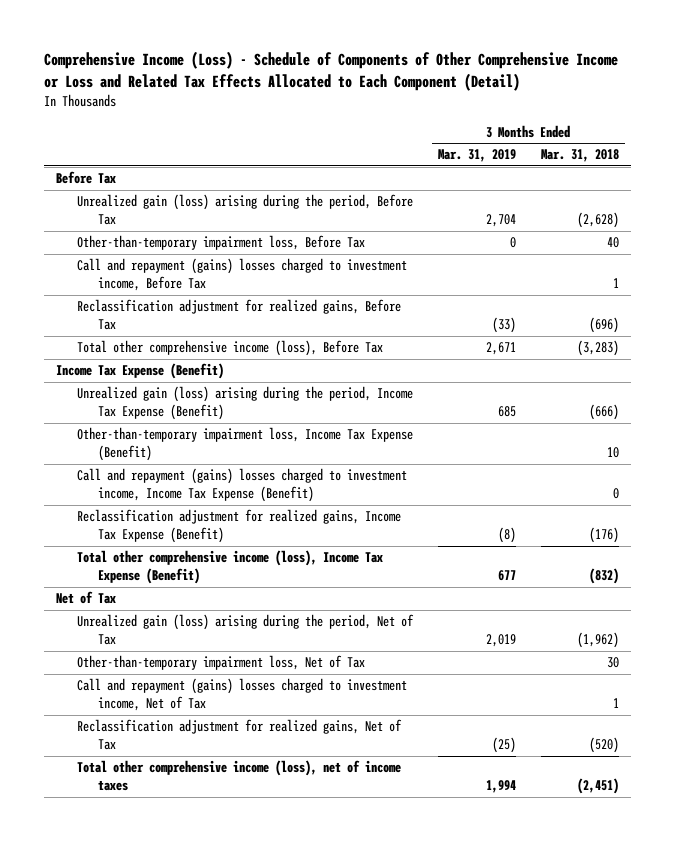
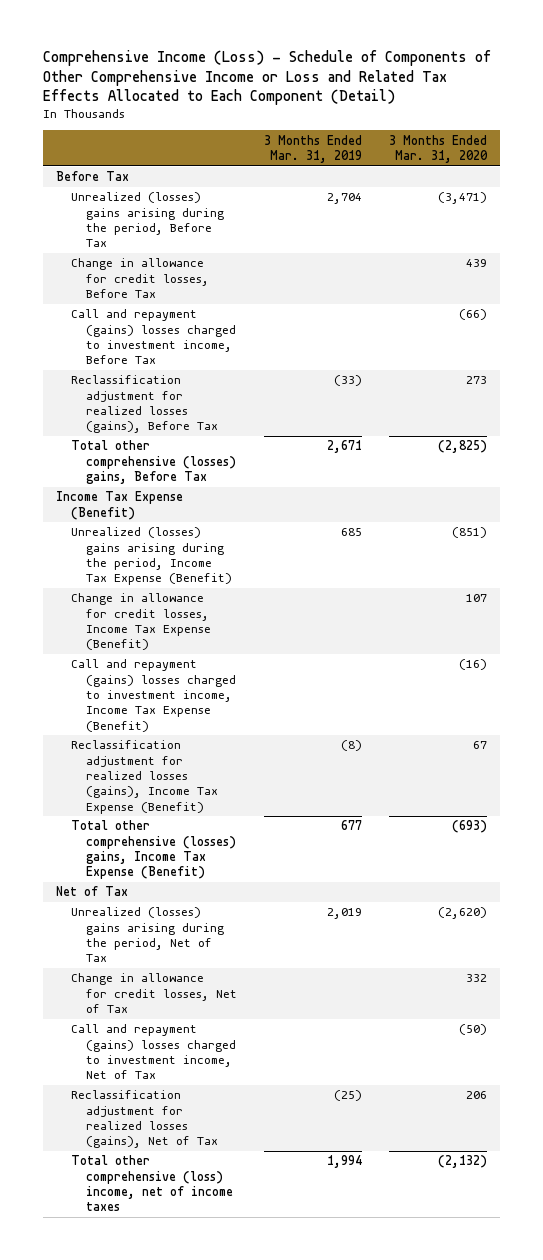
[540,149,619,163] Mar. 31, 2018 -> none
none -> [388,134,488,163] 3 Months Ended Mar. 31, 2020
[77,235,366,251] Other-than-temporary impairment loss, Before Tax -> none
[77,194,414,226] Unrealized gain (loss) arising during the period, Before Tax -> [71,192,225,248] Unrealized (losses) gains arising during the period, Before Tax
none -> [71,258,210,299] Change in allowance for credit losses, Before Tax
[77,299,402,331] Reclassification adjustment for realized gains, Before Tax -> [71,375,219,434] Reclassification adjustment for realized losses (gains), Before Tax
[77,340,384,357] Total other comprehensive income (loss), Before Tax -> [71,440,237,485] Total other comprehensive (losses) gains, Before Tax
[77,427,414,462] Other-than-temporary impairment loss, Income Tax Expense (Benefit) -> none
[77,386,414,421] Unrealized gain (loss) arising during the period, Income Tax Expense (Benefit) -> [71,527,233,586] Unrealized (losses) gains arising during the period, Income Tax Expense (Benefit)
none -> [71,593,212,651] Change in allowance for credit losses, Income Tax Expense (Benefit)
[77,509,402,544] Reclassification adjustment for realized gains, Income Tax Expense (Benefit) -> [71,740,219,814] Reclassification adjustment for realized losses (gains), Income Tax Expense (Benefit)
[77,550,384,585] Total other comprehensive income (loss), Income Tax Expense (Benefit) -> [71,820,237,880] Total other comprehensive (losses) gains, Income Tax Expense (Benefit)
[77,655,366,671] Other-than-temporary impairment loss, Net of Tax -> none
[77,614,415,646] Unrealized gain (loss) arising during the period, Net of Tax -> [71,907,225,963] Unrealized (losses) gains arising during the period, Net of Tax
none -> [71,973,238,1014] Change in allowance for credit losses, Net of Tax
[77,719,403,751] Reclassification adjustment for realized gains, Net of Tax -> [71,1090,219,1149] Reclassification adjustment for realized losses (gains), Net of Tax
[77,760,402,792] Total other comprehensive income (loss), net of income taxes -> [71,1155,234,1212] Total other comprehensive (loss) income, net of income taxes

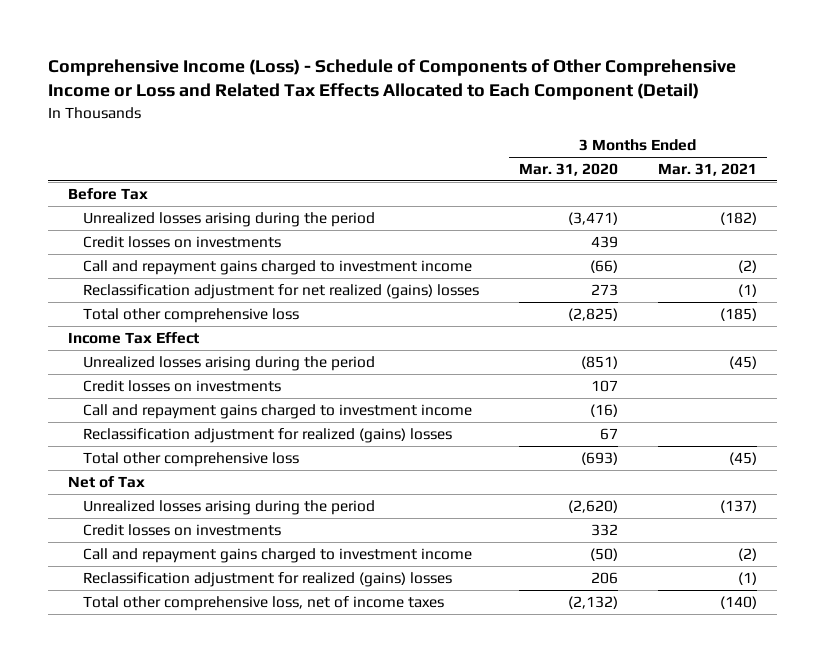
[264,134,363,163] 3 Months Ended Mar. 31, 2019 -> none
none -> [657,163,757,177] Mar. 31, 2021
[71,593,212,651] Change in allowance for credit losses, Income Tax Expense (Benefit) -> none
[71,192,225,248] Unrealized (losses) gains arising during the period, Before Tax -> [82,211,375,227] Unrealized losses arising during the period
[71,258,210,299] Change in allowance for credit losses, Before Tax -> [82,235,281,248] Credit losses on investments
[71,309,237,365] Call and repayment (gains) losses charged to investment income, Before Tax -> [82,259,472,275] Call and repayment gains charged to investment income
[71,375,219,434] Reclassification adjustment for realized losses (gains), Before Tax -> [82,283,479,299] Reclassification adjustment for net realized (gains) losses
[71,440,237,485] Total other comprehensive (losses) gains, Before Tax -> [82,307,299,323] Total other comprehensive loss
[56,491,184,520] Income Tax Expense (Benefit) -> [67,331,199,344] Income Tax Effect
[71,527,233,586] Unrealized (losses) gains arising during the period, Income Tax Expense (Benefit) -> [82,355,375,371] Unrealized losses arising during the period
none -> [82,379,281,392] Credit losses on investments
[71,659,237,732] Call and repayment (gains) losses charged to investment income, Income Tax Expense (Benefit) -> [82,403,472,419] Call and repayment gains charged to investment income
[71,740,219,814] Reclassification adjustment for realized losses (gains), Income Tax Expense (Benefit) -> [82,427,452,443] Reclassification adjustment for realized (gains) losses
[71,820,237,880] Total other comprehensive (losses) gains, Income Tax Expense (Benefit) -> [82,451,299,467] Total other comprehensive loss
[71,907,225,963] Unrealized (losses) gains arising during the period, Net of Tax -> [82,499,375,515] Unrealized losses arising during the period
[71,973,238,1014] Change in allowance for credit losses, Net of Tax -> [82,523,281,536] Credit losses on investments
[71,1024,237,1080] Call and repayment (gains) losses charged to investment income, Net of Tax -> [82,547,472,563] Call and repayment gains charged to investment income
[71,1090,219,1149] Reclassification adjustment for realized losses (gains), Net of Tax -> [82,571,452,587] Reclassification adjustment for realized (gains) losses
[71,1155,234,1212] Total other comprehensive (loss) income, net of income taxes -> [82,595,444,611] Total other comprehensive loss, net of income taxes

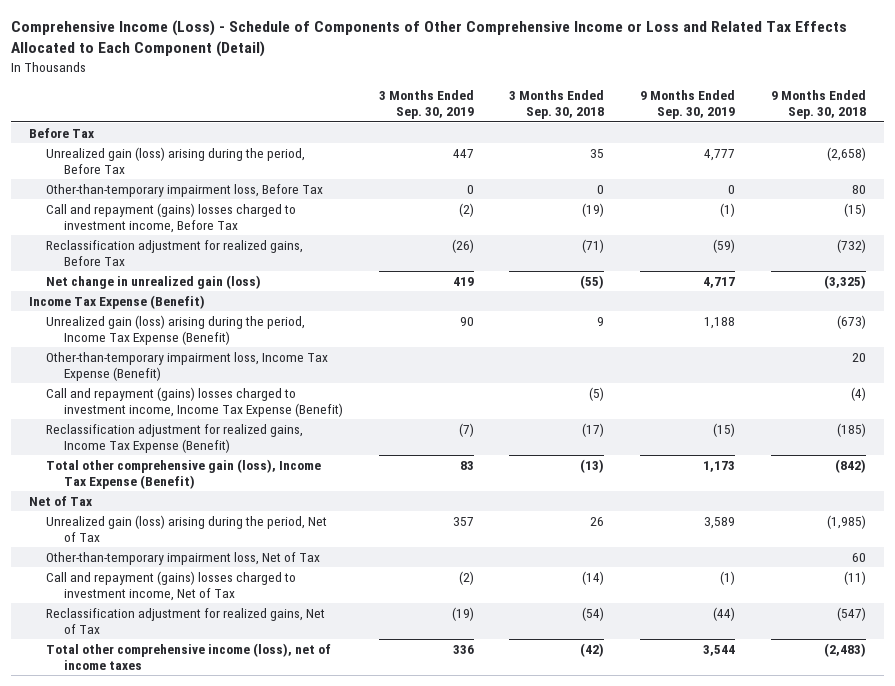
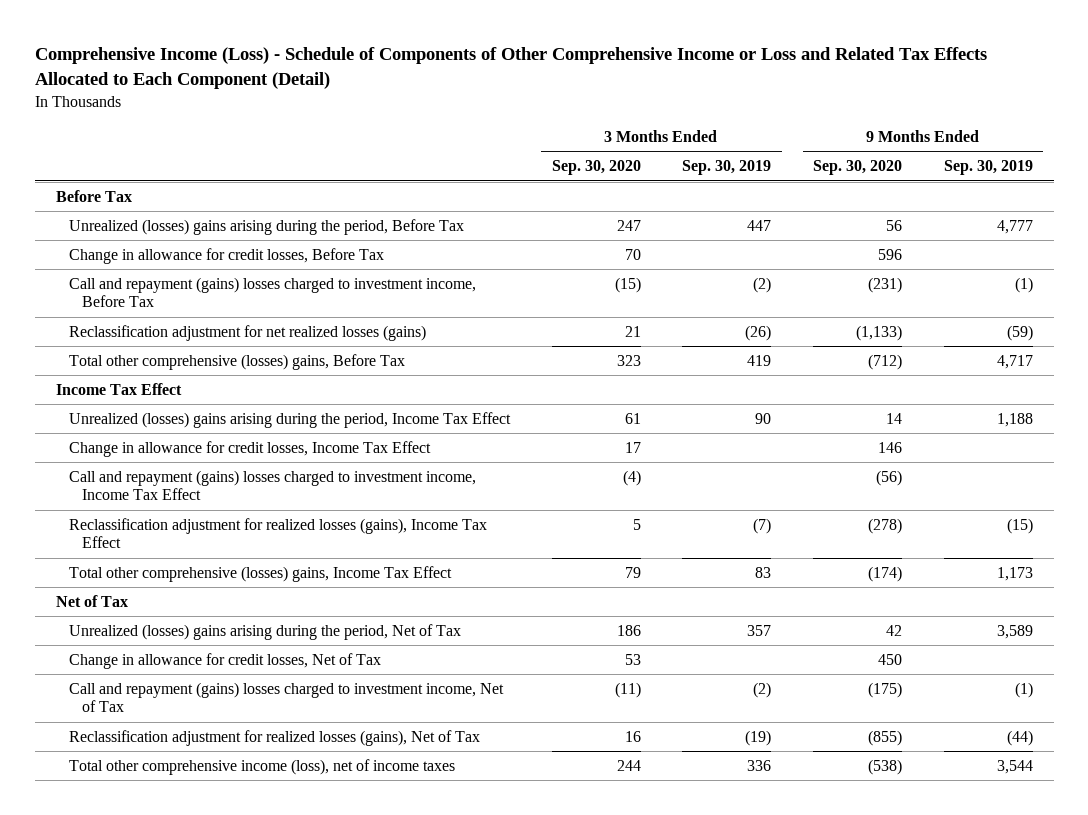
[509,90,605,120] 3 Months Ended Sep. 30, 2018 -> none
[770,90,866,120] 9 Months Ended Sep. 30, 2018 -> none
none -> [551,160,641,176] Sep. 30, 2020
none -> [812,160,902,176] Sep. 30, 2020
[46,184,324,198] Other-than-temporary impairment loss, Before Tax -> none
[46,147,306,175] Unrealized gain (loss) arising during the period, Before Tax -> [68,218,464,235] Unrealized (losses) gains arising during the period, Before Tax
none -> [68,247,384,264] Change in allowance for credit losses, Before Tax
[46,352,329,382] Other-than-temporary impairment loss, Income Tax Expense (Benefit) -> none
[46,240,304,267] Reclassification adjustment for realized gains, Before Tax -> [68,324,426,341] Reclassification adjustment for net realized losses (gains)
[46,275,262,290] Net change in unrealized gain (loss) -> [68,353,405,370] Total other comprehensive (losses) gains, Before Tax
[29,295,206,310] Income Tax Expense (Benefit) -> [55,382,182,395] Income Tax Effect
[46,315,306,346] Unrealized gain (loss) arising during the period, Income Tax Expense (Benefit) -> [68,411,511,428] Unrealized (losses) gains arising during the period, Income Tax Effect
none -> [68,440,431,457] Change in allowance for credit losses, Income Tax Effect
[46,387,343,418] Call and repayment (gains) losses charged to investment income, Income Tax Expense (Benefit) -> [68,469,476,501] Call and repayment (gains) losses charged to investment income, Income Tax Effect
[46,424,304,454] Reclassification adjustment for realized gains, Income Tax Expense (Benefit) -> [68,517,487,549] Reclassification adjustment for realized losses (gains), Income Tax Effect
[46,459,322,490] Total other comprehensive gain (loss), Income Tax Expense (Benefit) -> [68,565,452,582] Total other comprehensive (losses) gains, Income Tax Effect
[46,552,321,566] Other-than-temporary impairment loss, Net of Tax -> none
[46,515,328,543] Unrealized gain (loss) arising during the period, Net of Tax -> [68,623,461,640] Unrealized (losses) gains arising during the period, Net of Tax
none -> [68,652,381,669] Change in allowance for credit losses, Net of Tax
[46,608,326,635] Reclassification adjustment for realized gains, Net of Tax -> [68,729,480,746] Reclassification adjustment for realized losses (gains), Net of Tax

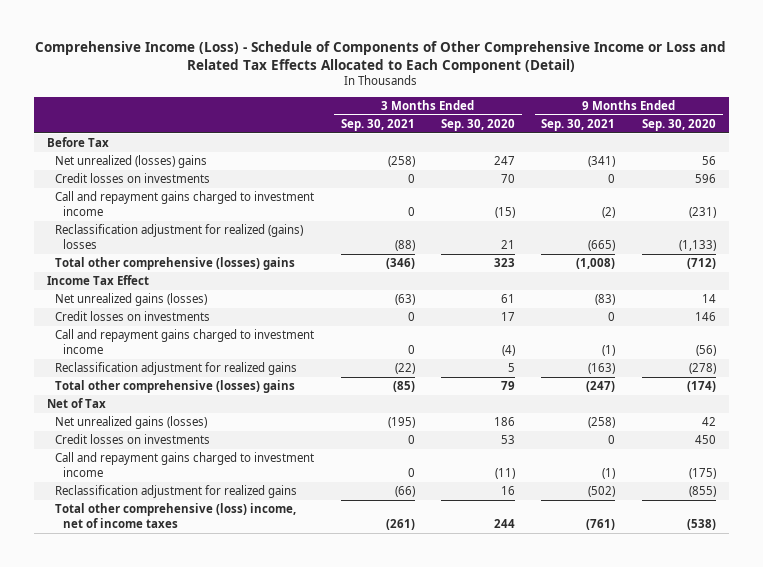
[682,160,772,176] Sep. 30, 2019 -> none
[943,160,1033,176] Sep. 30, 2019 -> none
none -> [340,119,415,132] Sep. 30, 2021
none -> [541,119,616,132] Sep. 30, 2021
[68,218,464,235] Unrealized (losses) gains arising during the period, Before Tax -> [55,155,208,169] Net unrealized (losses) gains
[68,247,384,264] Change in allowance for credit losses, Before Tax -> [55,173,211,184] Credit losses on investments
[68,276,476,308] Call and repayment (gains) losses charged to investment income, Before Tax -> [55,191,315,217] Call and repayment gains charged to investment income
[68,324,426,341] Reclassification adjustment for net realized losses (gains) -> [55,224,304,250] Reclassification adjustment for realized (gains) losses
[68,353,405,370] Total other comprehensive (losses) gains, Before Tax -> [55,257,296,271] Total other comprehensive (losses) gains
[68,411,511,428] Unrealized (losses) gains arising during the period, Income Tax Effect -> [55,293,208,307] Net unrealized gains (losses)
[68,440,431,457] Change in allowance for credit losses, Income Tax Effect -> [55,311,211,322] Credit losses on investments
[68,469,476,501] Call and repayment (gains) losses charged to investment income, Income Tax Effect -> [55,329,315,355] Call and repayment gains charged to investment income
[68,517,487,549] Reclassification adjustment for realized losses (gains), Income Tax Effect -> [55,362,298,376] Reclassification adjustment for realized gains
[68,565,452,582] Total other comprehensive (losses) gains, Income Tax Effect -> [55,380,296,394] Total other comprehensive (losses) gains
[68,623,461,640] Unrealized (losses) gains arising during the period, Net of Tax -> [55,416,208,430] Net unrealized gains (losses)
[68,652,381,669] Change in allowance for credit losses, Net of Tax -> [55,434,211,445] Credit losses on investments
[68,681,504,713] Call and repayment (gains) losses charged to investment income, Net of Tax -> [55,452,315,478] Call and repayment gains charged to investment income
[68,729,480,746] Reclassification adjustment for realized losses (gains), Net of Tax -> [55,485,298,499] Reclassification adjustment for realized gains
[68,758,455,775] Total other comprehensive income (loss), net of income taxes -> [55,503,297,529] Total other comprehensive (loss) income, net of income taxes

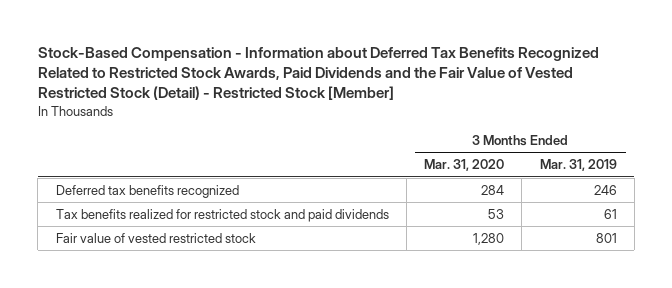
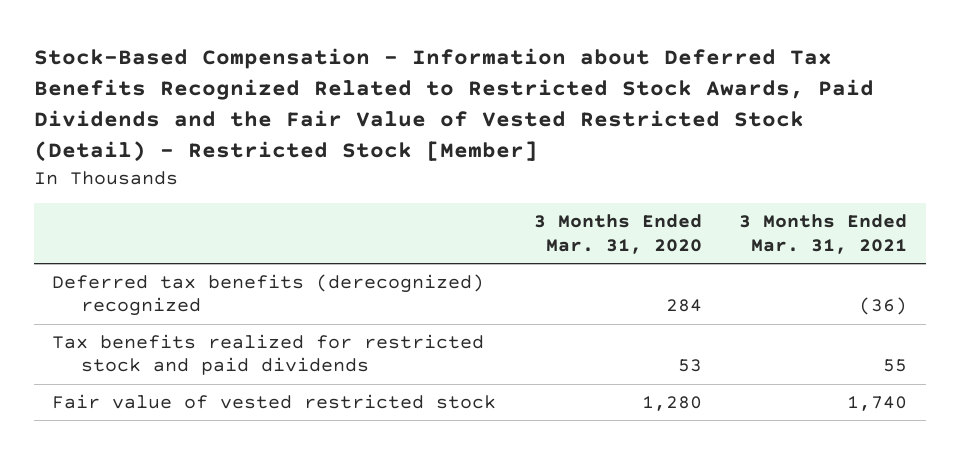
[539,159,617,172] Mar. 31, 2019 -> none
none -> [739,214,908,254] 3 Months Ended Mar. 31, 2021
[55,184,239,198] Deferred tax benefits recognized -> [52,274,485,317] Deferred tax benefits (derecognized) recognized

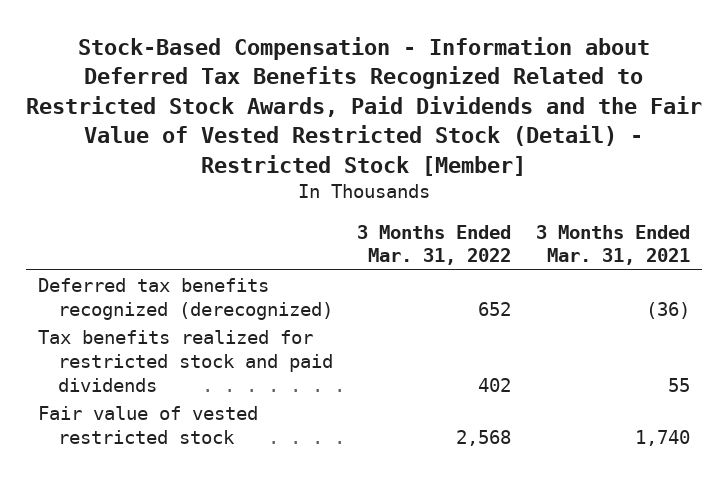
[533,214,702,254] 3 Months Ended Mar. 31, 2020 -> none
none -> [357,224,512,266] 3 Months Ended Mar. 31, 2022
[52,274,485,317] Deferred tax benefits (derecognized) recognized -> [37,278,333,320] Deferred tax benefits recognized (derecognized)

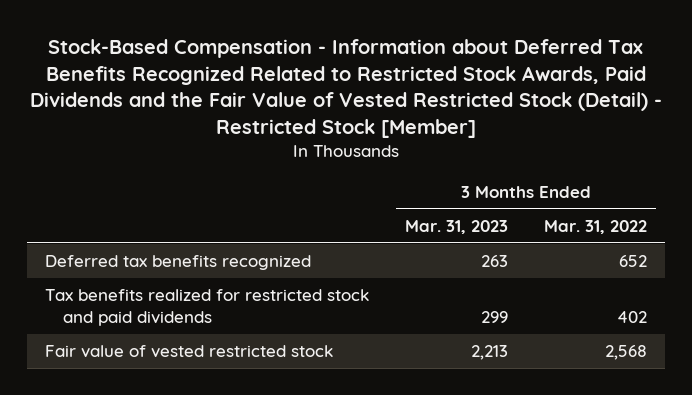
[535,224,690,266] 3 Months Ended Mar. 31, 2021 -> none
none -> [404,219,508,234] Mar. 31, 2023
[37,278,333,320] Deferred tax benefits recognized (derecognized) -> [45,255,312,271] Deferred tax benefits recognized

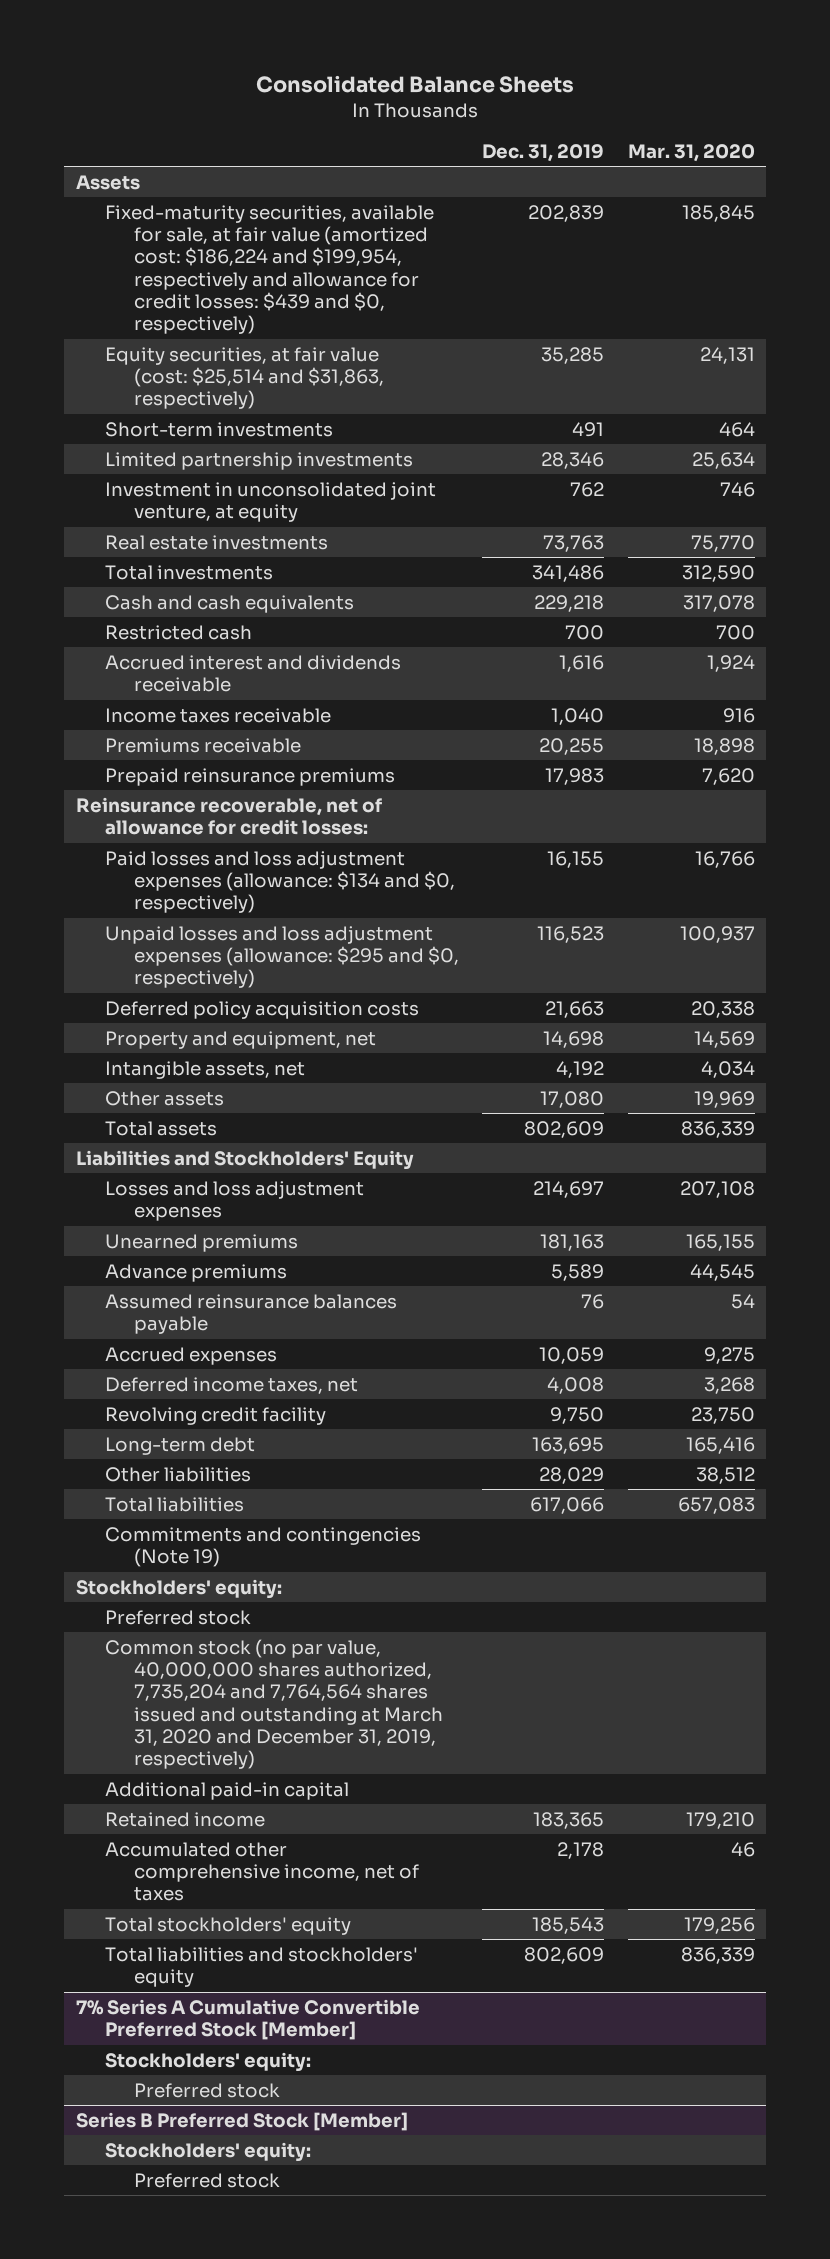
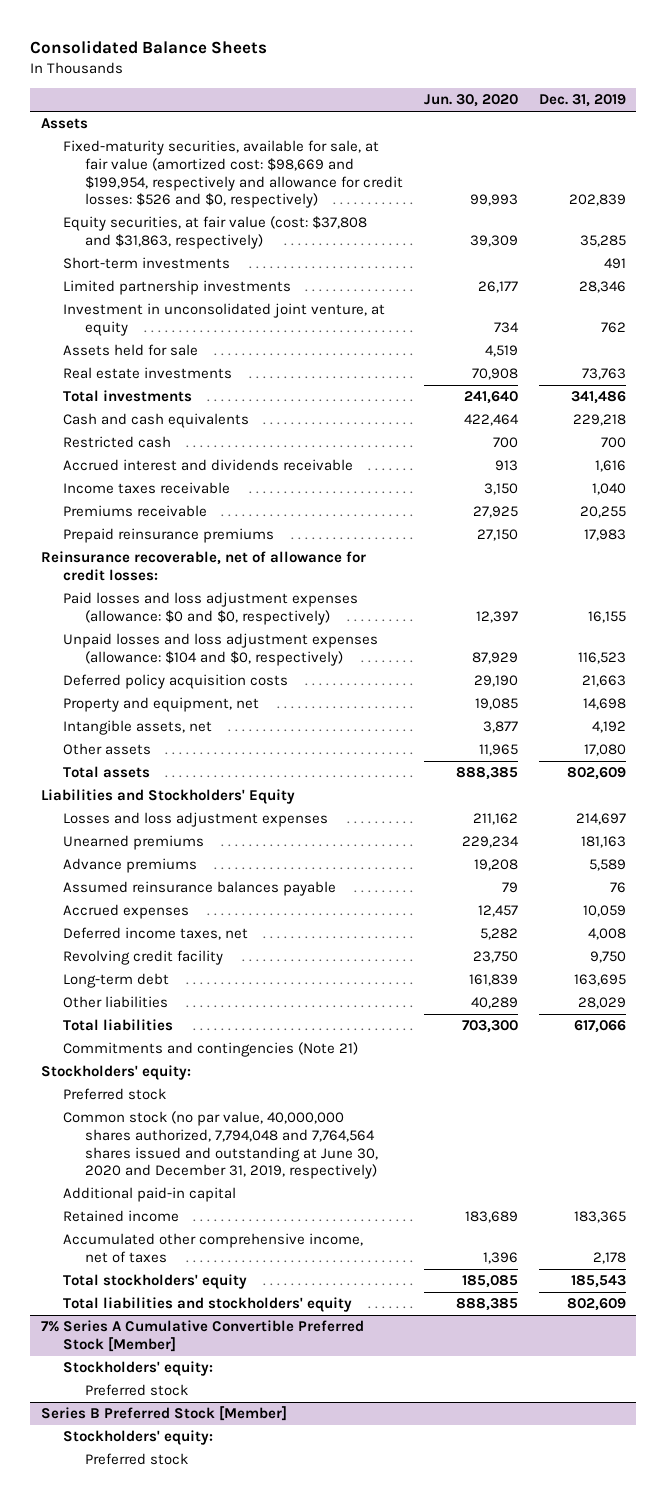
[627,143,755,162] Mar. 31, 2020 -> none
none -> [423,94,518,108] Jun. 30, 2020
[104,204,434,335] Fixed-maturity securities, available for sale, at fair value (amortized cost: $186,224 and $199,954, respectively and allowance for credit losses: $439 and $0, respectively) -> [62,140,403,209] Fixed-maturity securities, available for sale, at fair value (amortized cost: $98,669 and $199,954, respectively and allowance for credit losses: $526 and $0, respectively)
[104,346,385,410] Equity securities, at fair value (cost: $25,514 and $31,863, respectively) -> [62,216,367,249] Equity securities, at fair value (cost: $37,808 and $31,863, respectively)
none -> [62,344,198,357] Assets held for sale
[104,850,456,914] Paid losses and loss adjustment expenses (allowance: $134 and $0, respectively) -> [62,592,358,625] Paid losses and loss adjustment expenses (allowance: $0 and $0, respectively)
[104,925,460,989] Unpaid losses and loss adjustment expenses (allowance: $295 and $0, respectively) -> [62,633,378,666] Unpaid losses and loss adjustment expenses (allowance: $104 and $0, respectively)
[104,1526,421,1568] Commitments and contingencies (Note 19) -> [62,1042,358,1058] Commitments and contingencies (Note 21)
[104,1638,444,1770] Common stock (no par value, 40,000,000 shares authorized, 7,735,204 and 7,764,564 shares issued and outstanding at March 31, 2020 and December 31, 2019, respectively) -> [62,1111,378,1180] Common stock (no par value, 40,000,000 shares authorized, 7,794,048 and 7,764,564 shares issued and outstanding at June 30, 2020 and December 31, 2019, respectively)

